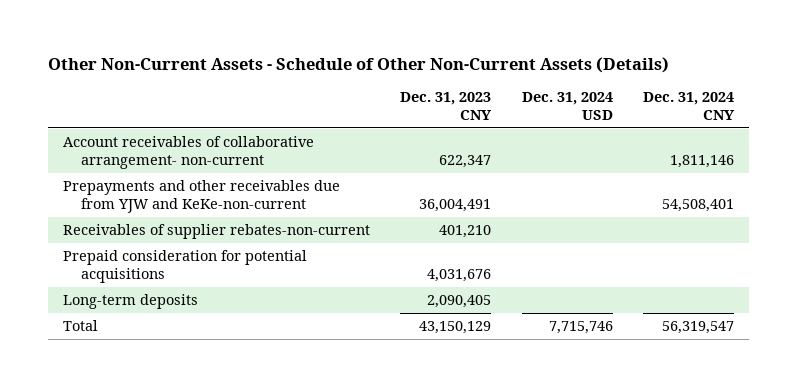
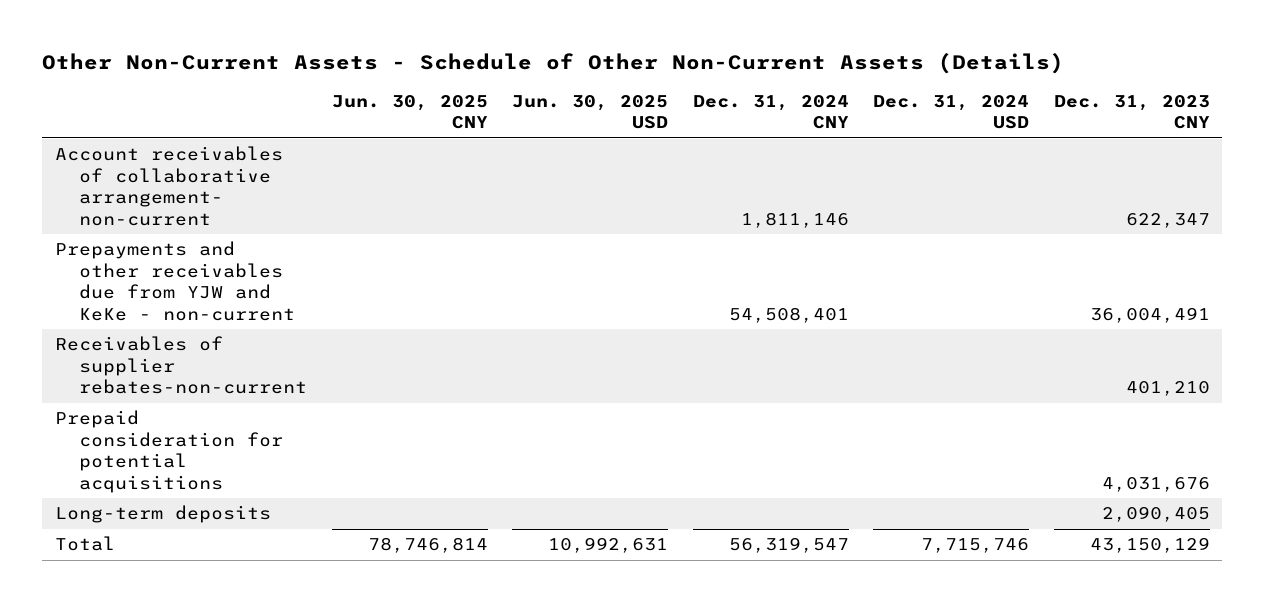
none -> [331,94,488,130] Jun. 30, 2025 CNY
none -> [512,94,669,130] Jun. 30, 2025 USD
[62,179,340,213] Prepayments and other receivables due from YJW and KeKe-non-current -> [54,241,296,321] Prepayments and other receivables due from YJW and KeKe - non-current

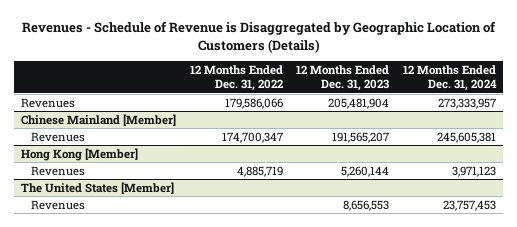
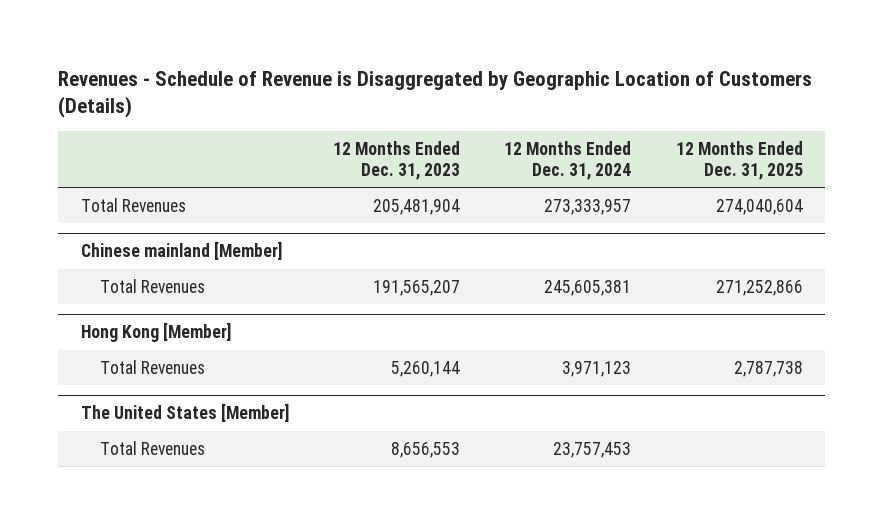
[189,64,283,91] 12 Months Ended Dec. 31, 2022 -> none
none -> [675,140,803,181] 12 Months Ended Dec. 31, 2025
[21,97,76,108] Revenues -> [80,197,186,212] Total Revenues
[21,113,177,126] Chinese Mainland [Member] -> [80,241,282,261] Chinese mainland [Member]
[30,131,85,142] Revenues -> [99,278,205,293] Total Revenues
[30,165,85,176] Revenues -> [99,359,205,374] Total Revenues
[30,199,85,210] Revenues -> [99,440,205,455] Total Revenues

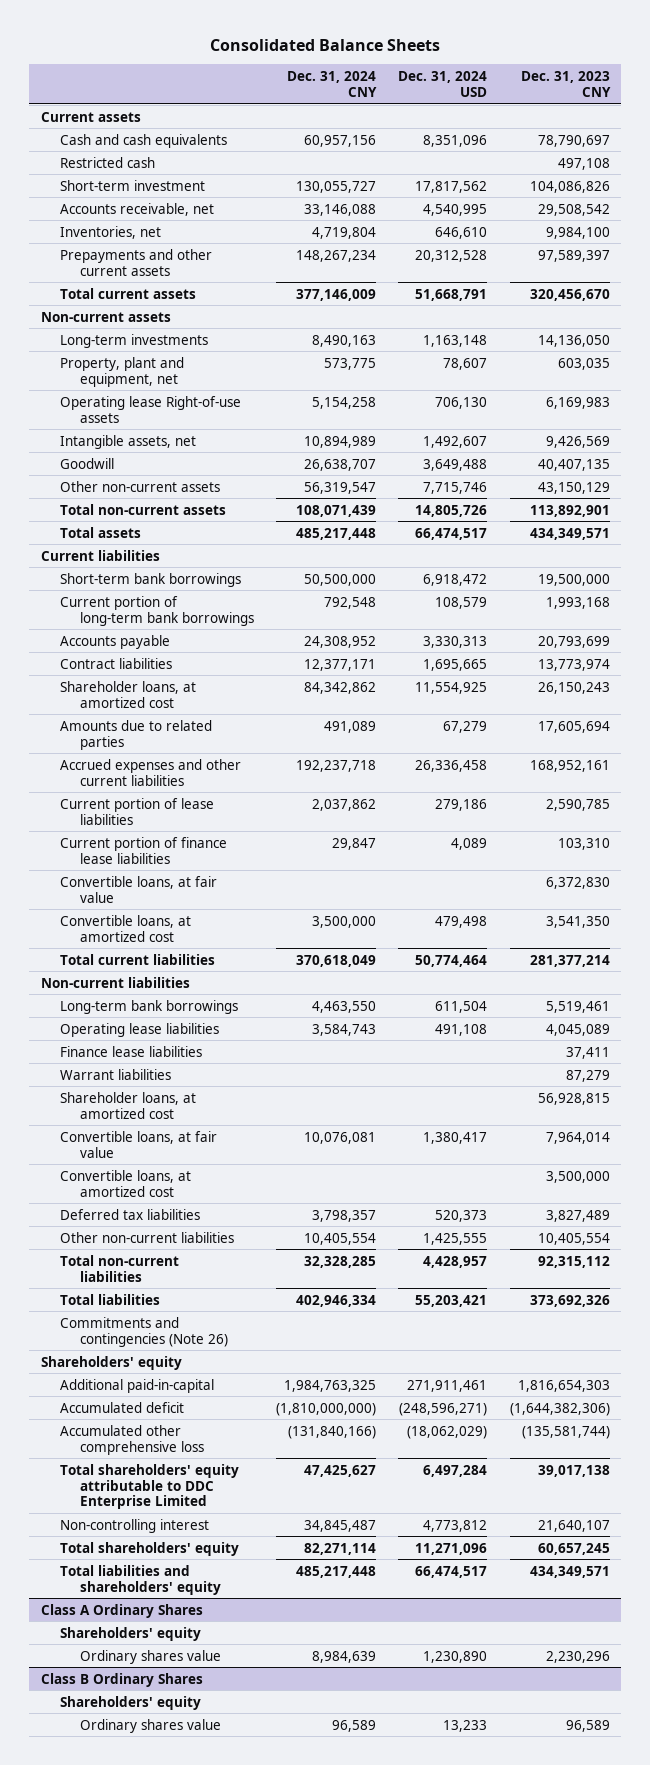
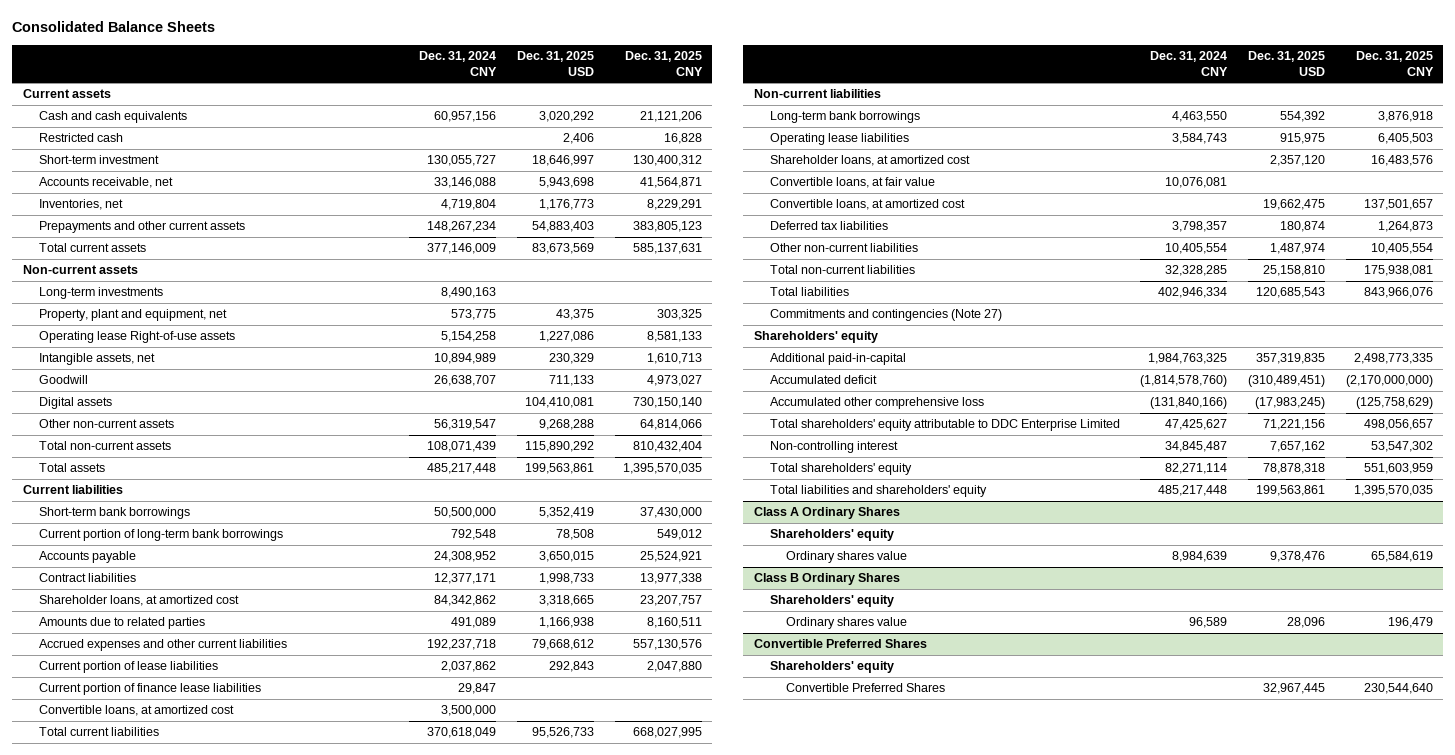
[398,71,488,97] Dec. 31, 2024 USD -> none
[520,71,611,97] Dec. 31, 2023 CNY -> none
none -> [516,50,594,76] Dec. 31, 2025 USD
none -> [624,50,703,76] Dec. 31, 2025 CNY
none -> [38,397,112,410] Digital assets
[60,875,218,903] Convertible loans, at fair value -> none
[60,1045,203,1057] Finance lease liabilities -> none
[60,1068,172,1080] Warrant liabilities -> none
[60,1316,228,1347] Commitments and contingencies (Note 26) -> [769,309,1002,322] Commitments and contingencies (Note 27)
[275,1402,376,1416] (1,810,000,000) -> [1140,375,1228,388] (1,814,578,760)
none -> [753,639,927,649] Convertible Preferred Shares
none -> [769,661,894,674] Shareholders' equity
none -> [786,683,946,693] Convertible Preferred Shares

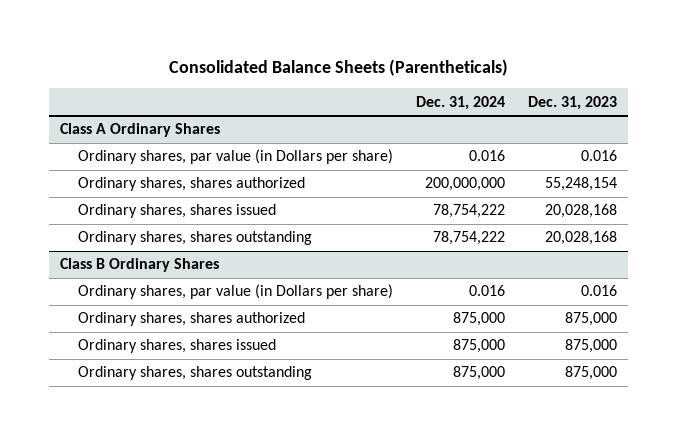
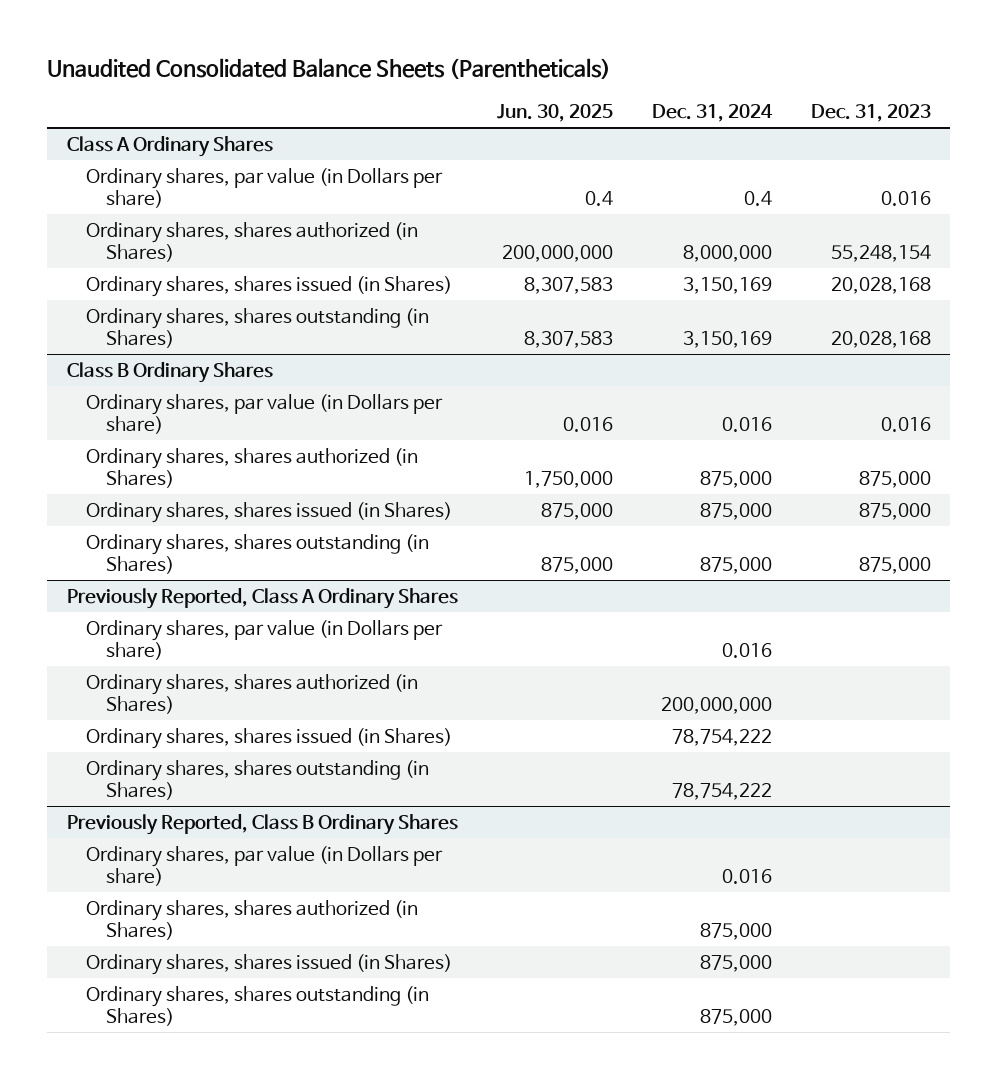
[168,58,508,76] Consolidated Balance Sheets (Parentheticals) -> [47,58,612,80] Unaudited Consolidated Balance Sheets (Parentheticals)
none -> [496,103,613,122] Jun. 30, 2025
[469,150,506,162] 0.016 -> [743,191,772,207] 0.4
[78,177,306,192] Ordinary shares, shares authorized -> [86,221,419,263] Ordinary shares, shares authorized (in Shares)
[425,177,506,192] 200,000,000 -> [682,245,772,263] 8,000,000
[78,204,277,219] Ordinary shares, shares issued -> [86,275,453,297] Ordinary shares, shares issued (in Shares)
[433,204,506,219] 78,754,222 -> [682,276,772,294] 3,150,169
[78,231,313,246] Ordinary shares, shares outstanding -> [86,307,430,349] Ordinary shares, shares outstanding (in Shares)
[433,231,506,246] 78,754,222 -> [682,331,772,349] 3,150,169
[78,312,306,327] Ordinary shares, shares authorized -> [86,447,419,489] Ordinary shares, shares authorized (in Shares)
[78,339,277,354] Ordinary shares, shares issued -> [86,501,453,523] Ordinary shares, shares issued (in Shares)
[78,366,313,381] Ordinary shares, shares outstanding -> [86,533,430,575] Ordinary shares, shares outstanding (in Shares)
none -> [66,587,458,609] Previously Reported, Class A Ordinary Shares
none -> [86,619,444,661] Ordinary shares, par value (in Dollars per share)
none -> [86,673,419,715] Ordinary shares, shares authorized (in Shares)
none -> [86,727,453,749] Ordinary shares, shares issued (in Shares)
none -> [86,759,430,801] Ordinary shares, shares outstanding (in Shares)
none -> [66,813,458,835] Previously Reported, Class B Ordinary Shares
none -> [86,845,444,887] Ordinary shares, par value (in Dollars per share)
none -> [86,899,419,941] Ordinary shares, shares authorized (in Shares)
none -> [86,953,453,975] Ordinary shares, shares issued (in Shares)
none -> [86,985,430,1027] Ordinary shares, shares outstanding (in Shares)

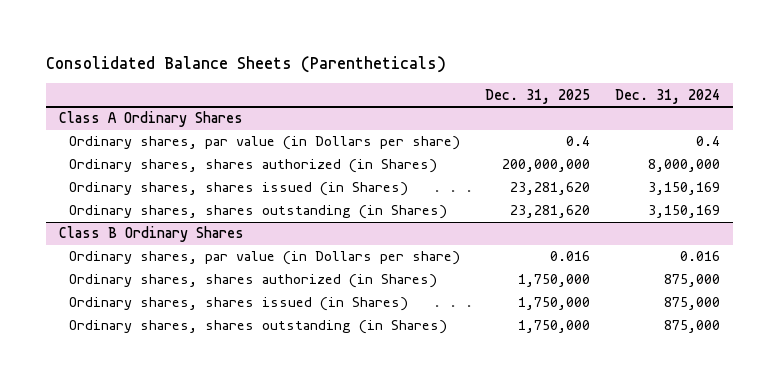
[47,58,612,80] Unaudited Consolidated Balance Sheets (Parentheticals) -> [46,55,447,73] Consolidated Balance Sheets (Parentheticals)
[496,103,613,122] Jun. 30, 2025 -> none
[810,103,931,122] Dec. 31, 2023 -> none
none -> [485,88,591,104] Dec. 31, 2025
[66,587,458,609] Previously Reported, Class A Ordinary Shares -> none
[86,619,444,661] Ordinary shares, par value (in Dollars per share) -> none
[86,673,419,715] Ordinary shares, shares authorized (in Shares) -> none
[86,727,453,749] Ordinary shares, shares issued (in Shares) -> none
[86,759,430,801] Ordinary shares, shares outstanding (in Shares) -> none
[66,813,458,835] Previously Reported, Class B Ordinary Shares -> none
[86,845,444,887] Ordinary shares, par value (in Dollars per share) -> none
[86,899,419,941] Ordinary shares, shares authorized (in Shares) -> none
[86,953,453,975] Ordinary shares, shares issued (in Shares) -> none
[86,985,430,1027] Ordinary shares, shares outstanding (in Shares) -> none

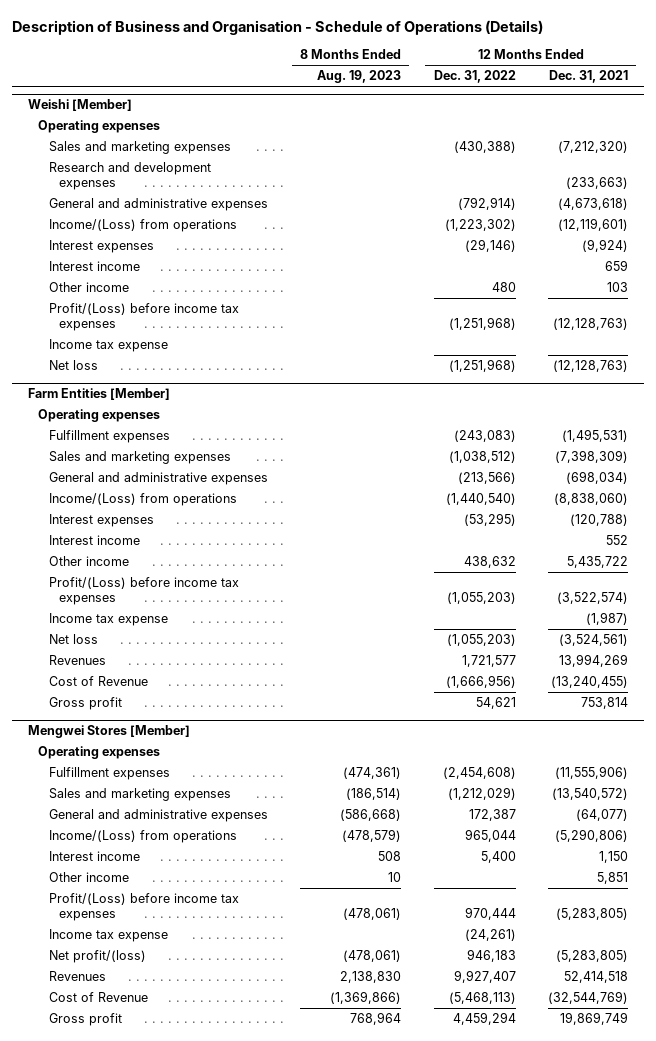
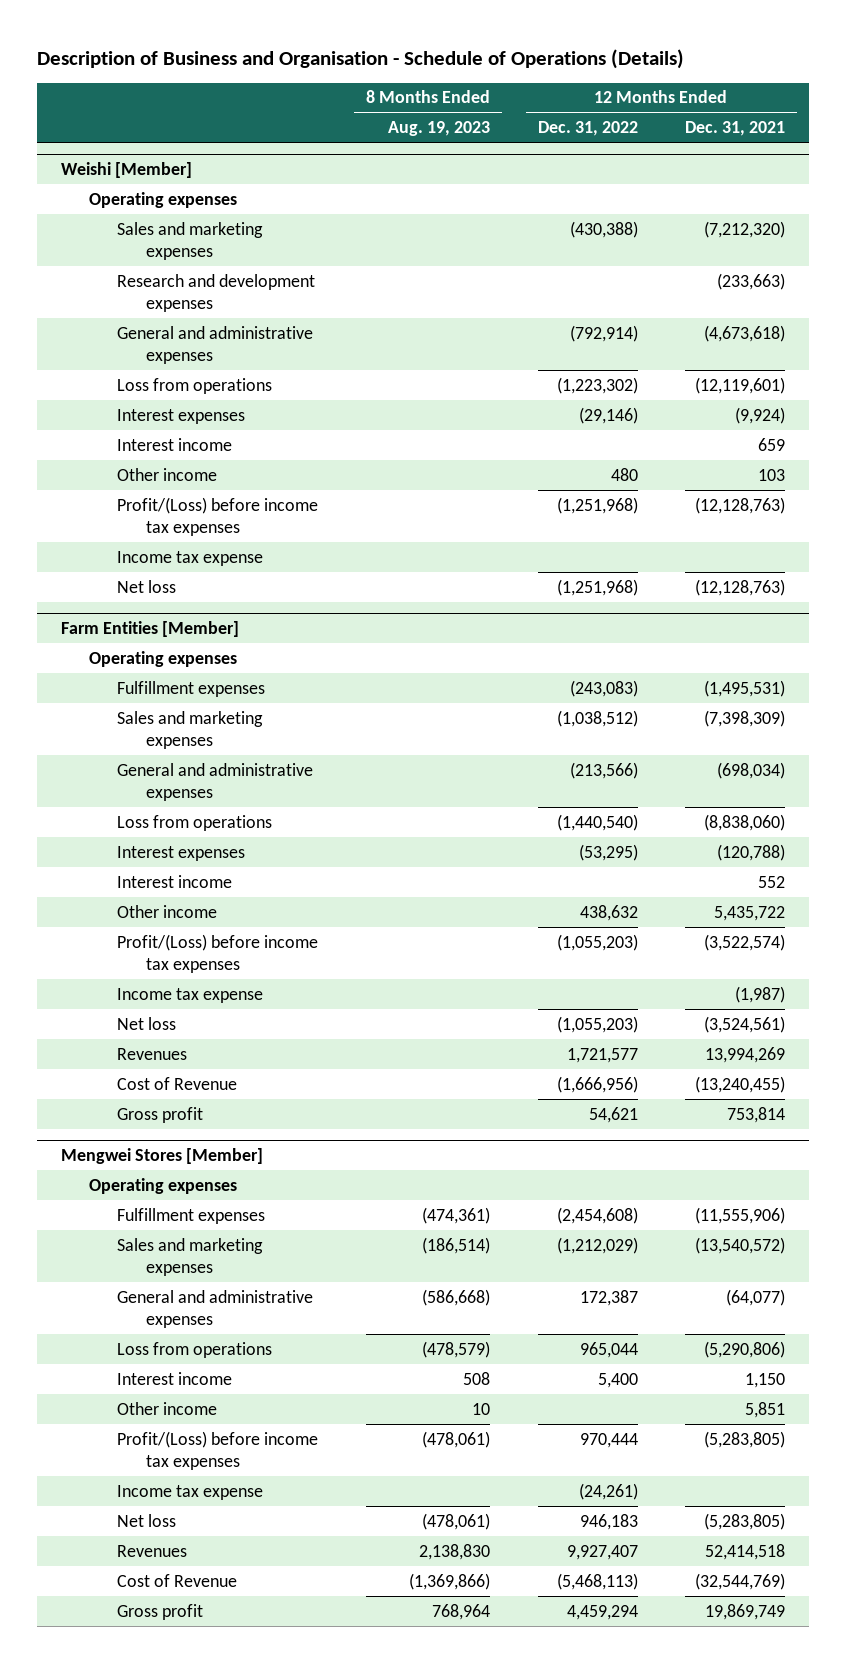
[48,219,237,233] Income/(Loss) from operations -> [117,377,273,394] Loss from operations
[48,493,237,507] Income/(Loss) from operations -> [117,814,273,831] Loss from operations
[48,830,237,844] Income/(Loss) from operations -> [117,1341,273,1358] Loss from operations
[48,950,146,964] Net profit/(loss) -> [117,1513,177,1527] Net loss

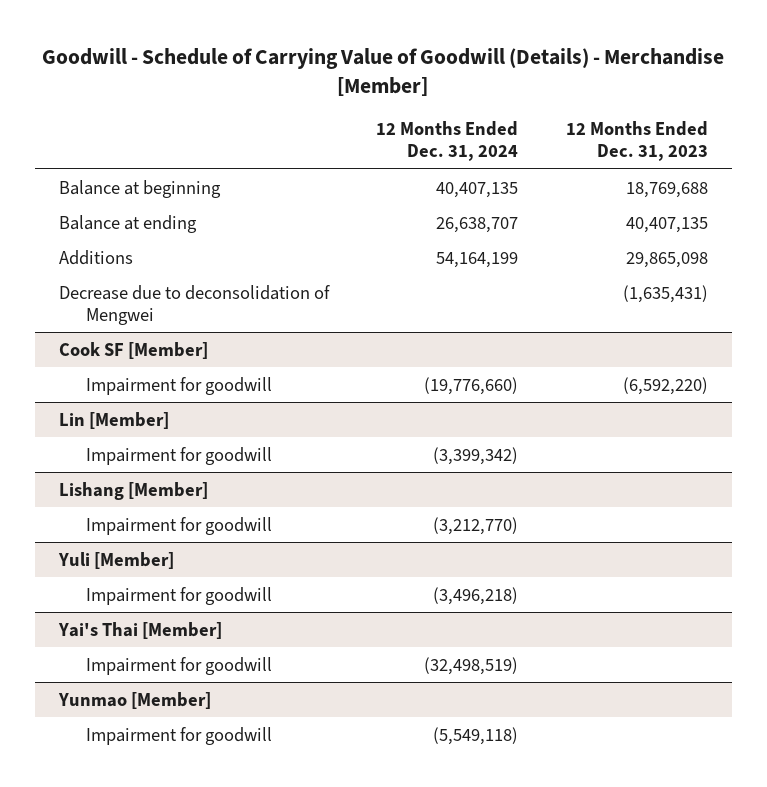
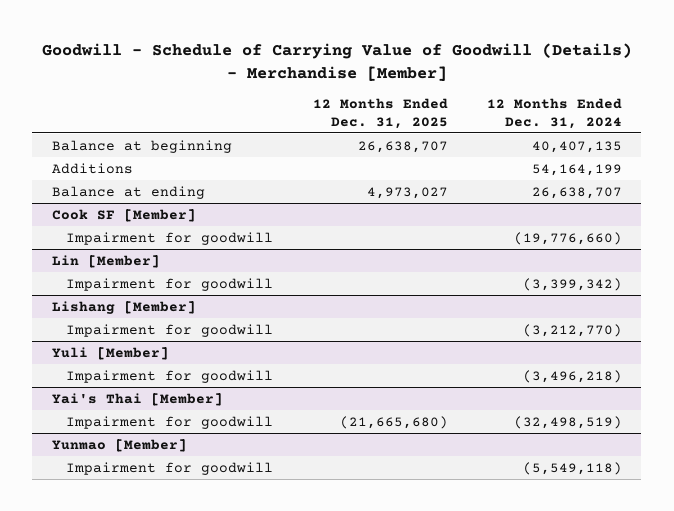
[565,121,708,162] 12 Months Ended Dec. 31, 2023 -> none
none -> [312,98,448,129] 12 Months Ended Dec. 31, 2025
[58,284,330,325] Decrease due to deconsolidation of Mengwei -> none
[58,214,197,233] Balance at ending -> [51,185,205,199] Balance at ending

